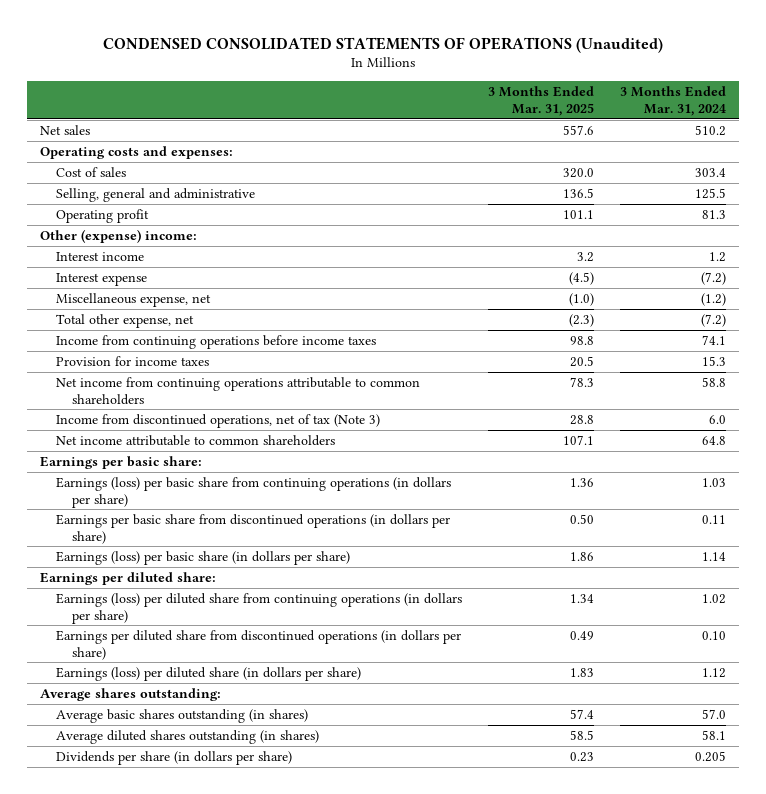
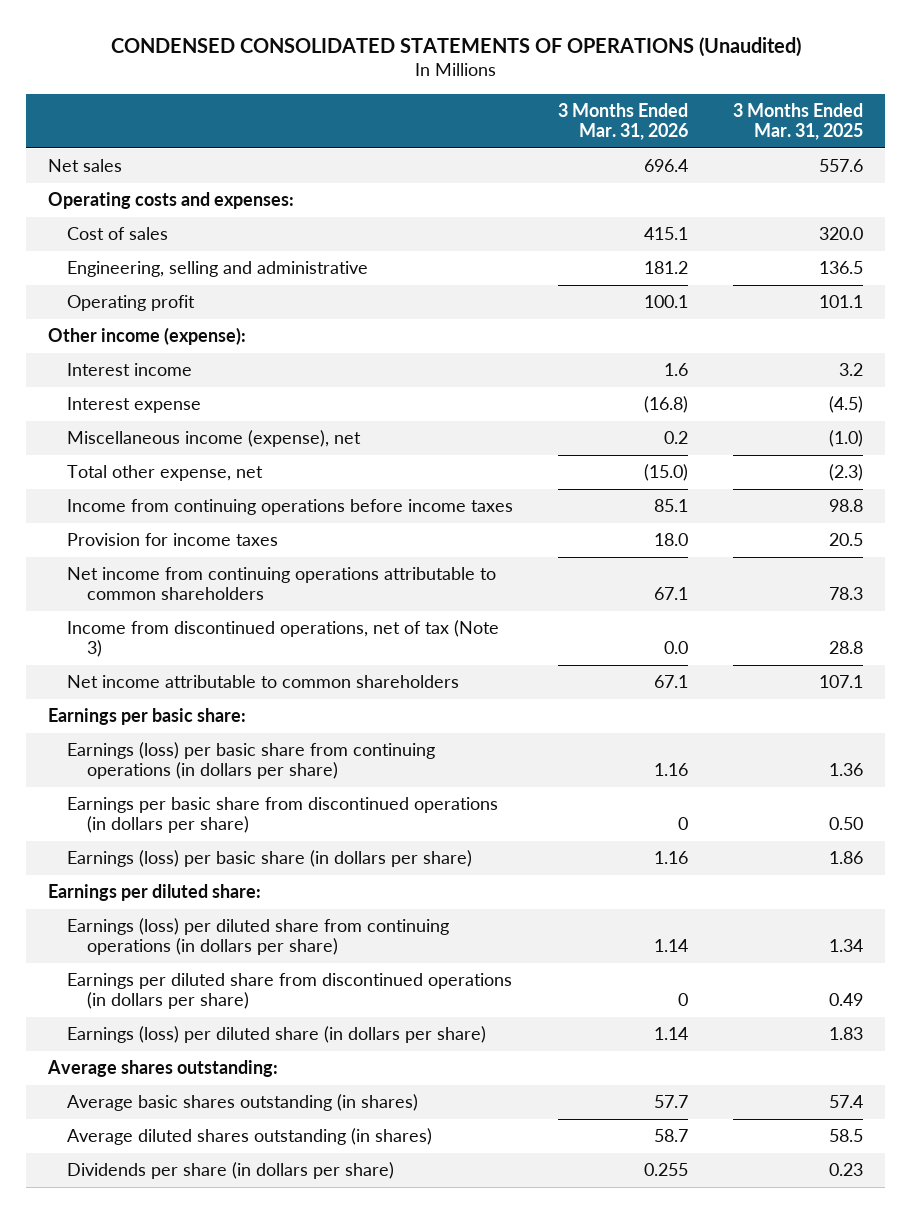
[620,86,727,116] 3 Months Ended Mar. 31, 2024 -> none
none -> [558,102,689,141] 3 Months Ended Mar. 31, 2026
[56,187,256,202] Selling, general and administrative -> [67,261,369,278] Engineering, selling and administrative
[39,228,197,243] Other (expense) income: -> [48,327,247,346] Other income (expense):
[56,292,212,307] Miscellaneous expense, net -> [67,430,362,448] Miscellaneous income (expense), net

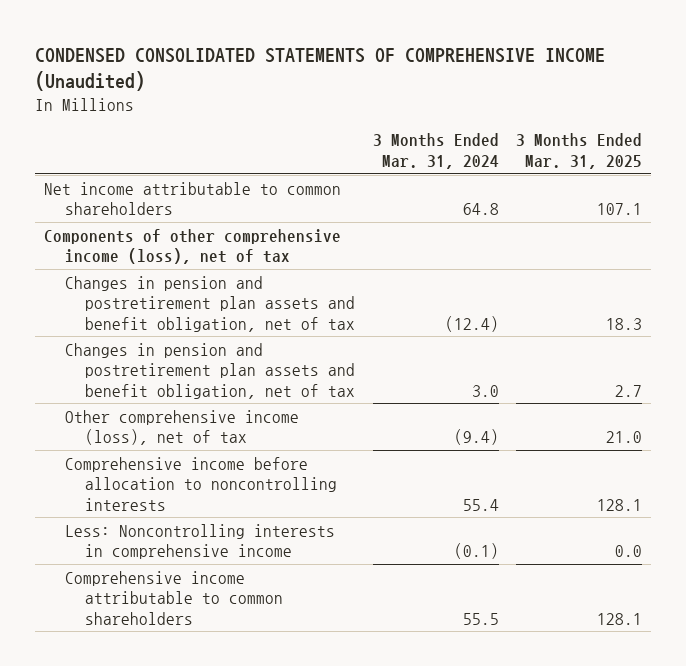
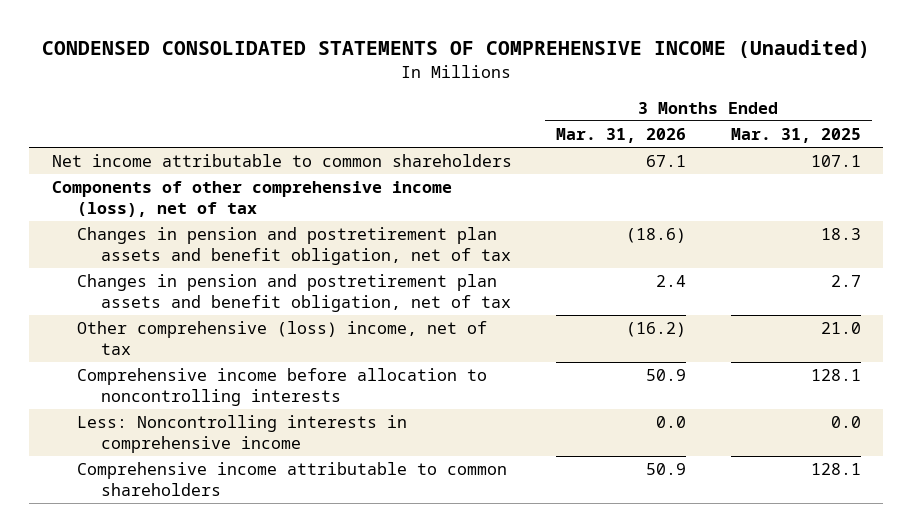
[372,133,499,169] 3 Months Ended Mar. 31, 2024 -> none
none -> [556,128,687,144] Mar. 31, 2026
[64,409,299,446] Other comprehensive income (loss), net of tax -> [76,321,487,355] Other comprehensive (loss) income, net of tax

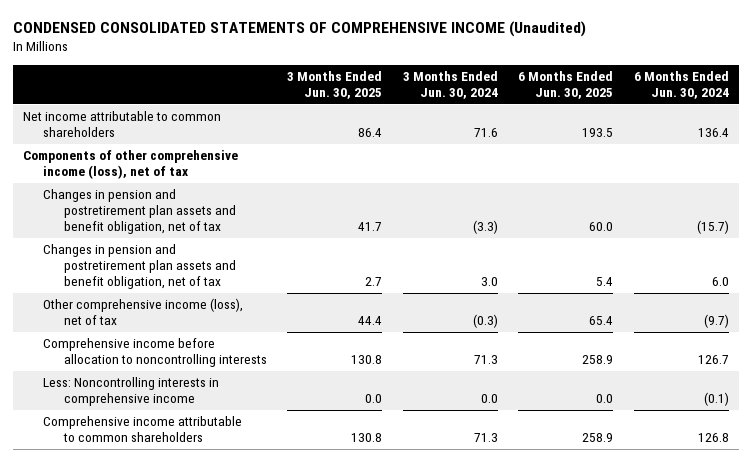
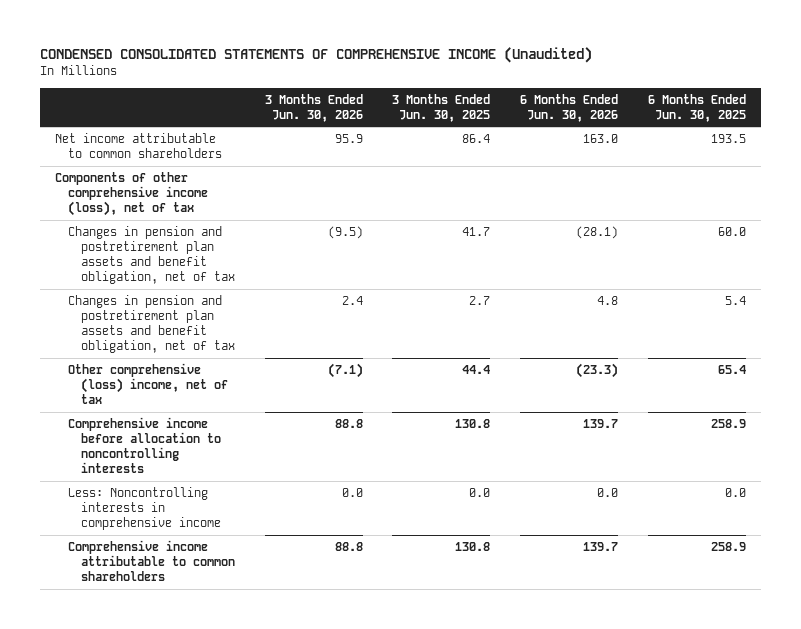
[402,70,498,100] 3 Months Ended Jun. 30, 2024 -> none
[634,70,730,100] 6 Months Ended Jun. 30, 2024 -> none
none -> [264,93,363,122] 3 Months Ended Jun. 30, 2026
none -> [520,93,619,122] 6 Months Ended Jun. 30, 2026
[43,298,244,326] Other comprehensive income (loss), net of tax -> [67,362,228,405] Other comprehensive (loss) income, net of tax

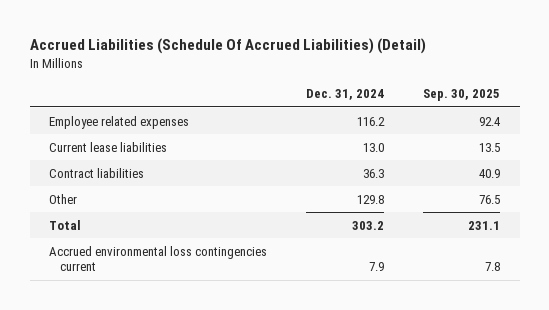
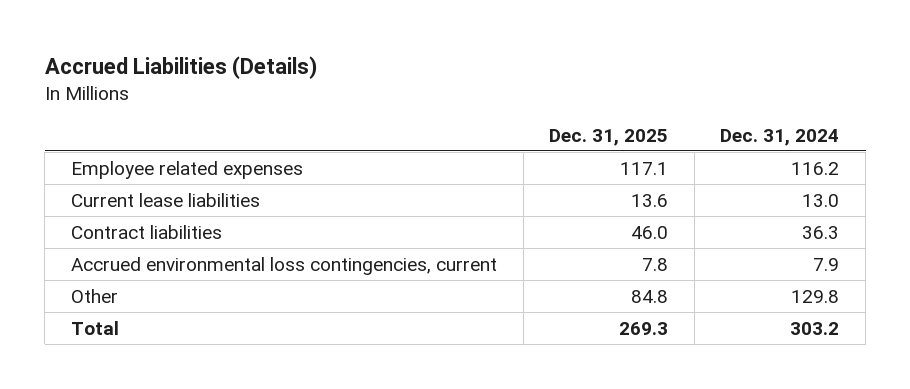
[29,37,426,54] Accrued Liabilities (Schedule Of Accrued Liabilities) (Detail) -> [44,56,317,80] Accrued Liabilities (Details)
[423,89,501,102] Sep. 30, 2025 -> none
none -> [549,128,669,146] Dec. 31, 2025
none -> [70,256,497,275] Accrued environmental loss contingencies, current
[49,245,268,272] Accrued environmental loss contingencies current -> none

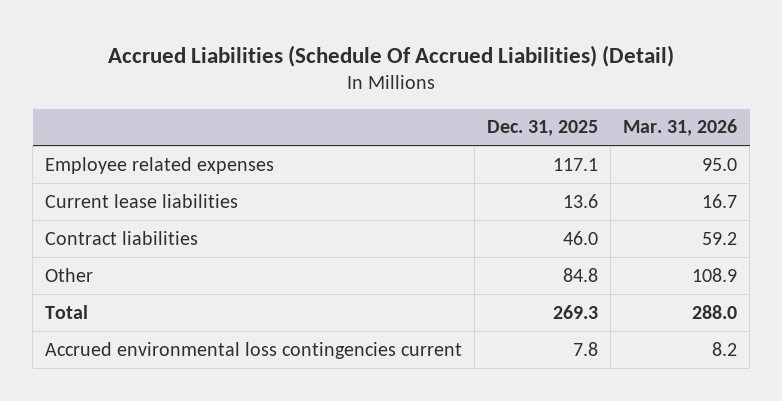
[44,56,317,80] Accrued Liabilities (Details) -> [108,45,675,68] Accrued Liabilities (Schedule Of Accrued Liabilities) (Detail)
[720,128,840,146] Dec. 31, 2024 -> none
none -> [623,119,738,137] Mar. 31, 2026
[70,256,497,275] Accrued environmental loss contingencies, current -> none
none -> [45,341,463,359] Accrued environmental loss contingencies current

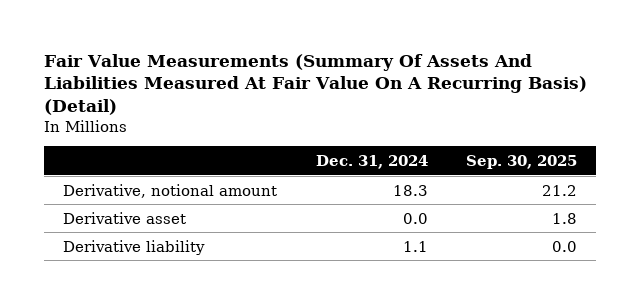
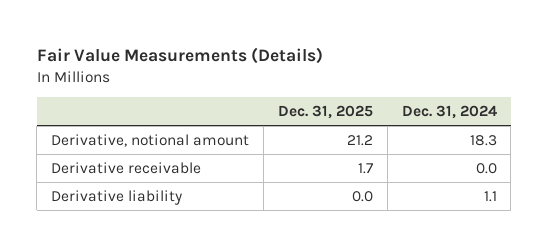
[44,53,588,116] Fair Value Measurements (Summary Of Assets And Liabilities Measured At Fair Value On A Recurring Basis) (Detail) -> [36,46,323,64] Fair Value Measurements (Details)
[466,154,578,169] Sep. 30, 2025 -> none
none -> [277,104,373,119] Dec. 31, 2025
[63,211,187,224] Derivative asset -> [51,161,202,174] Derivative receivable

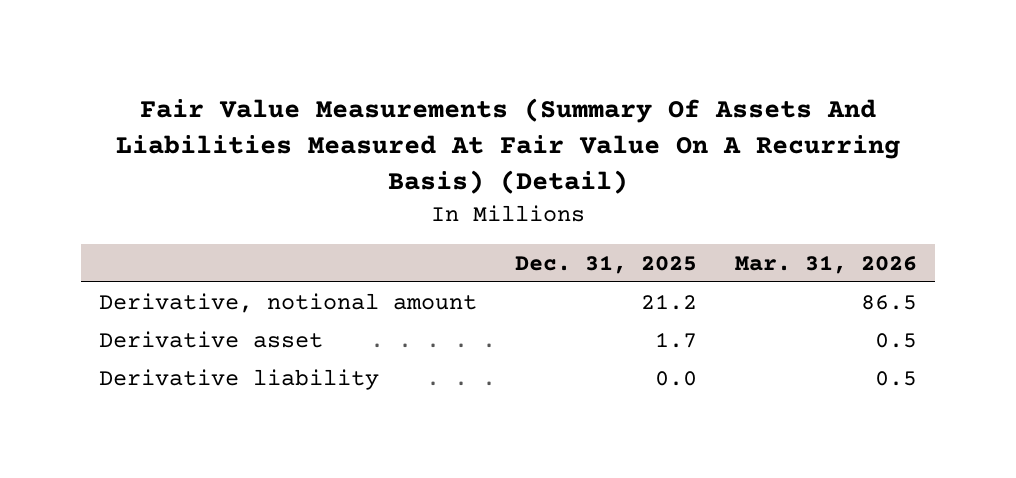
[36,46,323,64] Fair Value Measurements (Details) -> [116,97,901,195] Fair Value Measurements (Summary Of Assets And Liabilities Measured At Fair Value On A Recurring Basis) (Detail)
[401,104,497,119] Dec. 31, 2024 -> none
none -> [734,254,917,274] Mar. 31, 2026
[51,161,202,174] Derivative receivable -> [99,330,324,348] Derivative asset

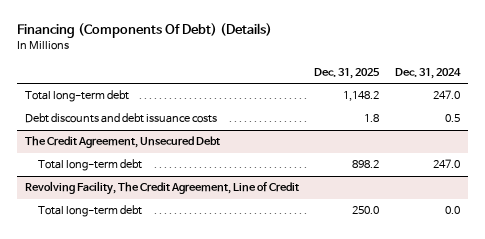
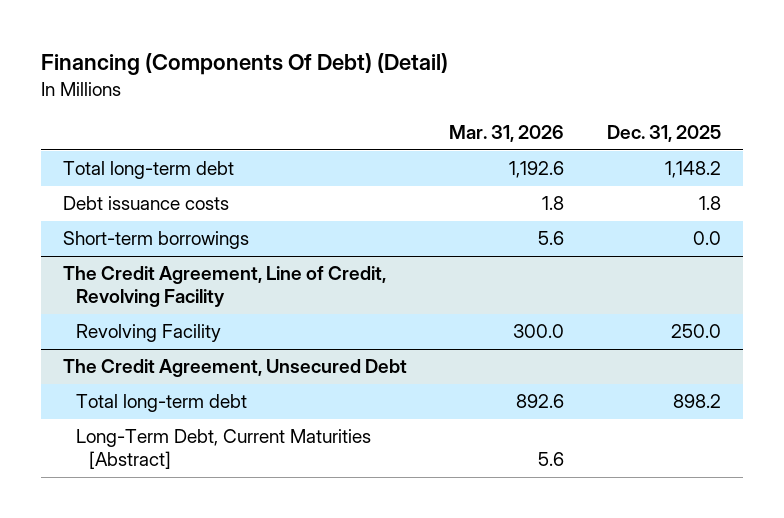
[16,23,272,39] Financing (Components Of Debt) (Details) -> [41,53,449,76] Financing (Components Of Debt) (Detail)
[395,67,462,79] Dec. 31, 2024 -> none
none -> [449,125,565,143] Mar. 31, 2026
[24,113,217,124] Debt discounts and debt issuance costs -> [62,196,229,211] Debt issuance costs
none -> [62,231,249,250] Short-term borrowings
none -> [62,266,386,308] The Credit Agreement, Line of Credit, Revolving Facility
none -> [75,324,221,343] Revolving Facility
[24,181,299,196] Revolving Facility, The Credit Agreement, Line of Credit -> none
[37,205,142,218] Total long-term debt -> none
none -> [75,429,371,470] Long-Term Debt, Current Maturities [Abstract]

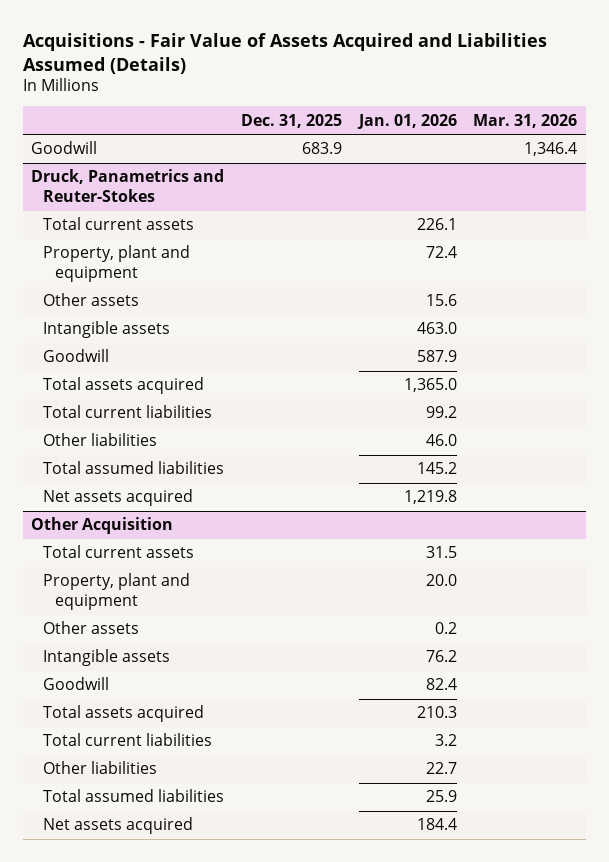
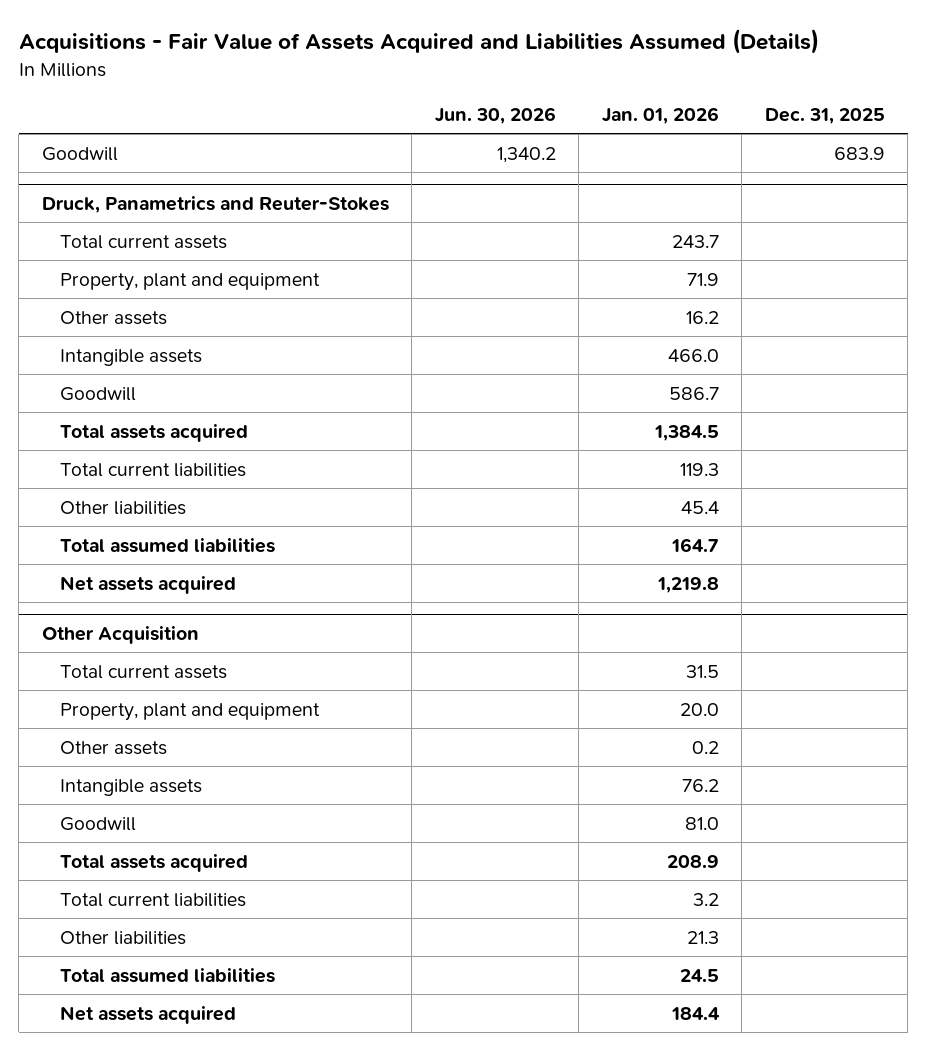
[473,113,578,128] Mar. 31, 2026 -> none
none -> [434,107,556,125] Jun. 30, 2026
[416,218,457,231] 226.1 -> [671,234,719,248] 243.7
[425,246,457,259] 72.4 -> [686,272,719,286] 71.9
[425,294,457,307] 15.6 -> [685,310,719,324] 16.2
[416,322,457,335] 463.0 -> [667,348,719,362] 466.0
[416,350,457,363] 587.9 -> [668,386,719,400] 586.7
[403,378,457,393] 1,365.0 -> [653,424,719,441] 1,384.5
[425,406,457,419] 99.2 -> [679,462,719,476] 119.3
[425,434,457,447] 46.0 -> [680,500,719,514] 45.4
[416,462,457,475] 145.2 -> [670,537,719,552] 164.7
[425,678,457,691] 82.4 -> [684,816,719,830] 81.0
[416,706,457,719] 210.3 -> [666,854,719,868] 208.9
[425,762,457,775] 22.7 -> [686,930,719,944] 21.3
[425,790,457,803] 25.9 -> [679,968,719,982] 24.5

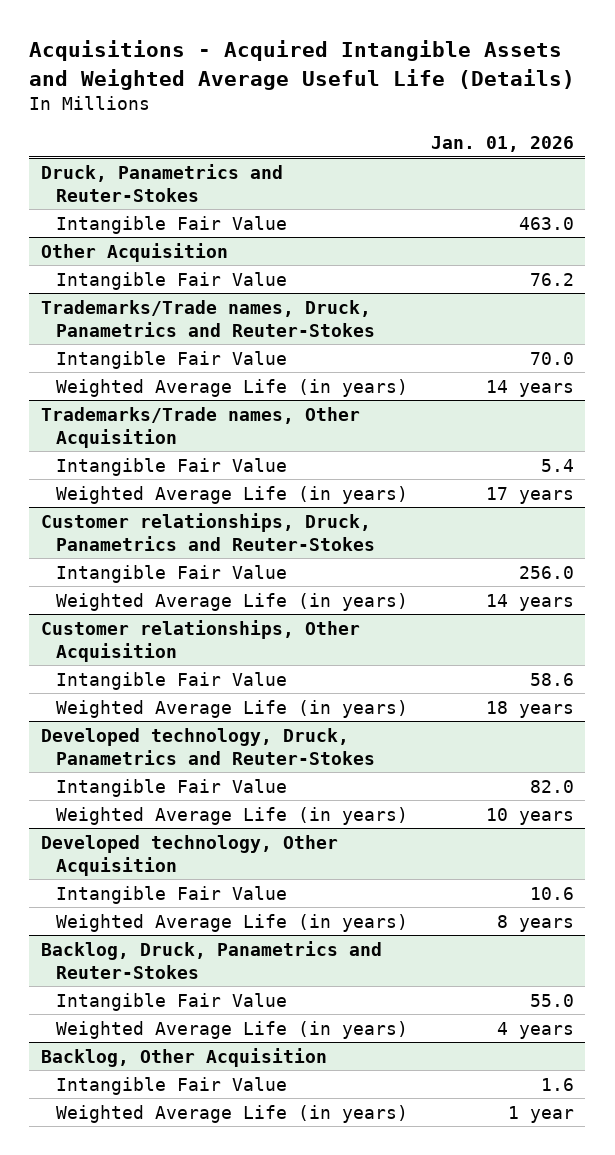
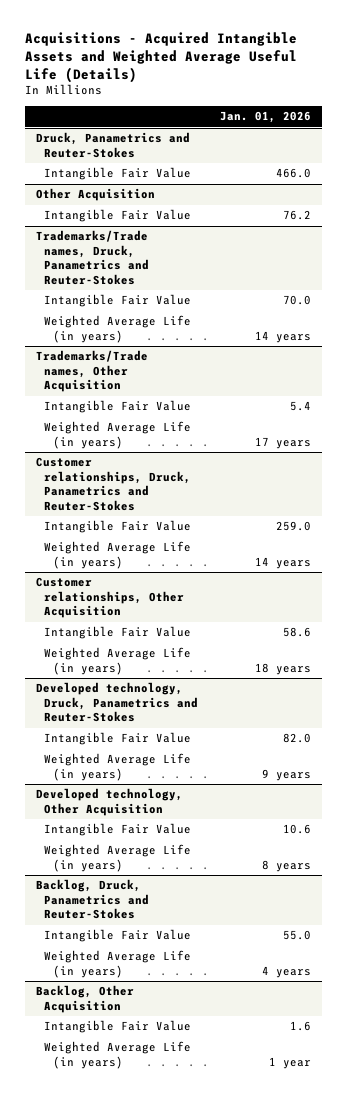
[518,216,574,230] 463.0 -> [275,168,311,179] 466.0
[518,565,574,579] 256.0 -> [275,521,311,532] 259.0
[485,807,574,825] 10 years -> [261,768,311,781] 9 years

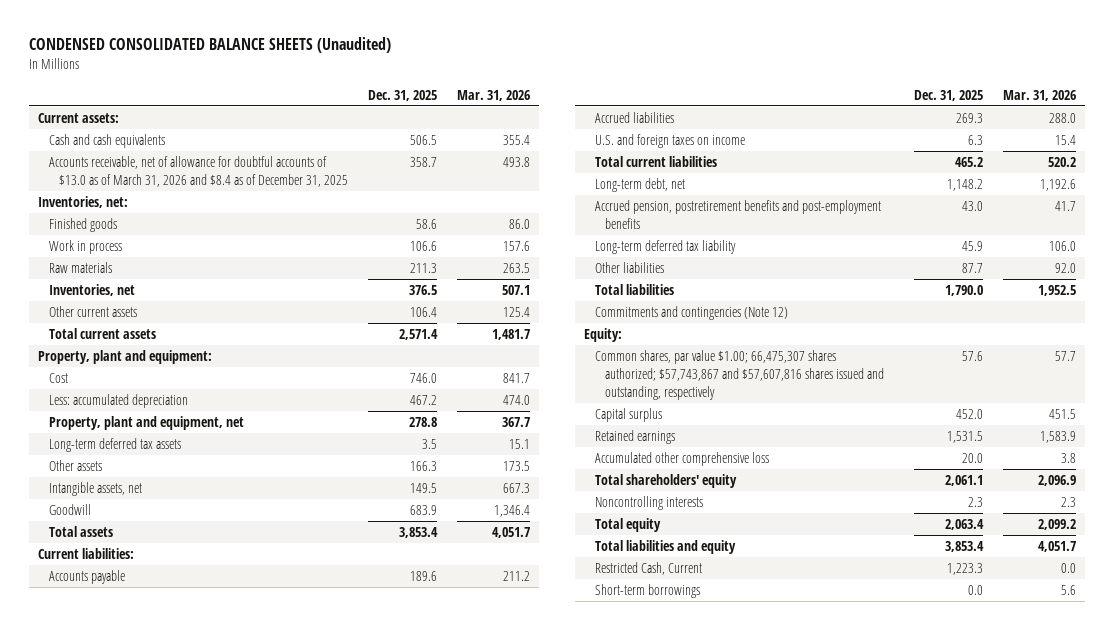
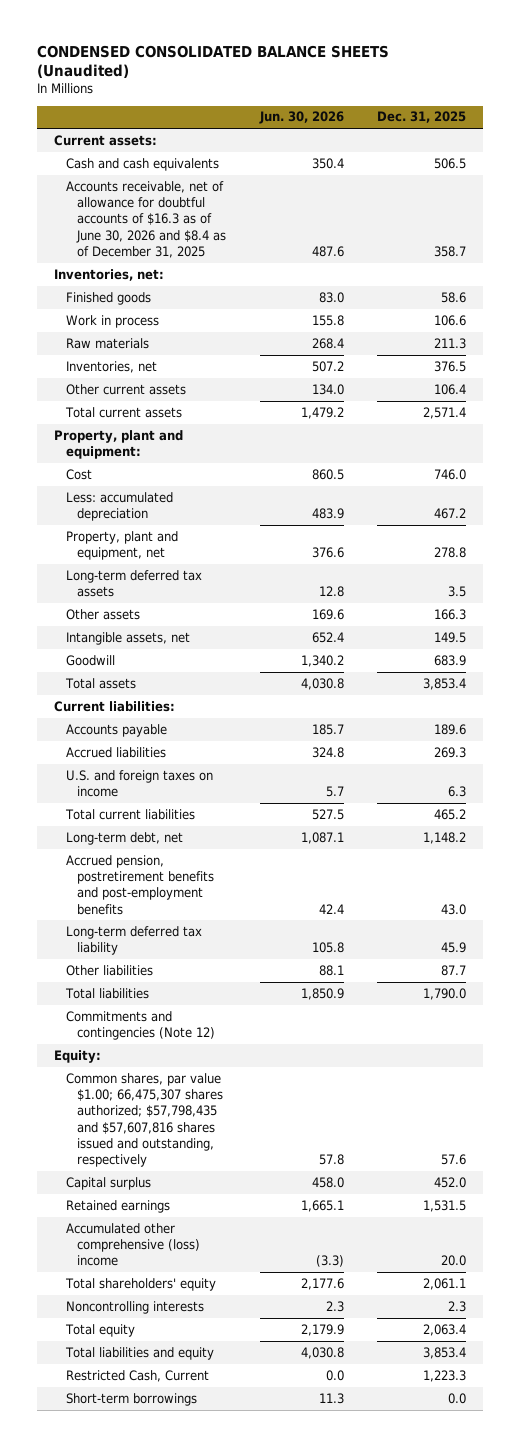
[456,89,530,101] Mar. 31, 2026 -> none
none -> [258,111,344,125] Jun. 30, 2026
[48,156,349,187] Accounts receivable, net of allowance for doubtful accounts of $13.0 as of March 31, 2026 and $8.4 as of December 31, 2025 -> [65,180,227,258] Accounts receivable, net of allowance for doubtful accounts of $16.3 as of June 30, 2026 and $8.4 as of December 31, 2025
[594,350,885,400] Common shares, par value $1.00; 66,475,307 shares authorized; $57,743,867 and $57,607,816 shares issued and outstanding, respectively -> [65,1072,224,1168] Common shares, par value $1.00; 66,475,307 shares authorized; $57,798,435 and $57,607,816 shares issued and outstanding, respectively
[594,452,769,467] Accumulated other comprehensive loss -> [65,1222,201,1267] Accumulated other comprehensive (loss) income

